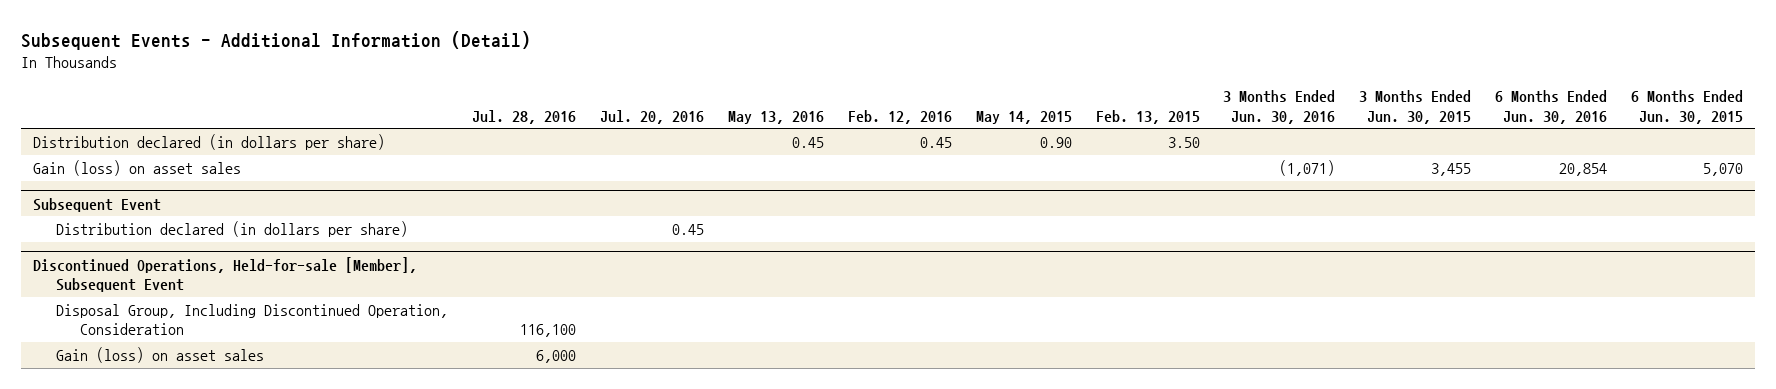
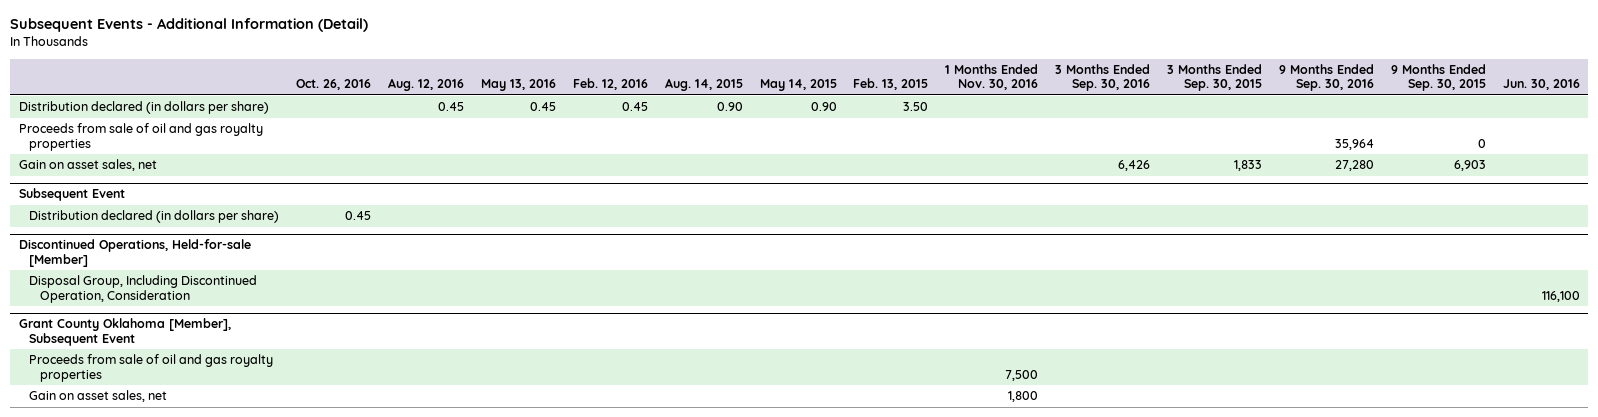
[472,109,577,124] Jul. 28, 2016 -> none
[600,109,705,124] Jul. 20, 2016 -> none
[1223,89,1336,124] 3 Months Ended Jun. 30, 2016 -> none
[1359,89,1472,124] 3 Months Ended Jun. 30, 2015 -> none
[1495,89,1608,124] 6 Months Ended Jun. 30, 2016 -> none
[1631,89,1744,124] 6 Months Ended Jun. 30, 2015 -> none
none -> [296,79,372,91] Oct. 26, 2016
none -> [388,78,465,92] Aug. 12, 2016
none -> [664,78,743,92] Aug. 14, 2015
none -> [945,63,1039,91] 1 Months Ended Nov. 30, 2016
none -> [1055,63,1151,92] 3 Months Ended Sep. 30, 2016
none -> [1167,63,1263,92] 3 Months Ended Sep. 30, 2015
none -> [1278,63,1374,92] 9 Months Ended Sep. 30, 2016
none -> [1390,63,1486,92] 9 Months Ended Sep. 30, 2015
none -> [1502,79,1580,91] Jun. 30, 2016
none -> [18,123,263,151] Proceeds from sale of oil and gas royalty properties
[32,159,241,176] Gain (loss) on asset sales -> [18,159,157,172] Gain on asset sales, net
[32,256,417,293] Discontinued Operations, Held-for-sale [Member], Subsequent Event -> [18,239,251,268] Discontinued Operations, Held-for-sale [Member]
[56,346,265,363] Gain (loss) on asset sales -> none
none -> [18,318,231,347] Grant County Oklahoma [Member], Subsequent Event
none -> [29,354,274,382] Proceeds from sale of oil and gas royalty properties
none -> [29,390,168,403] Gain on asset sales, net

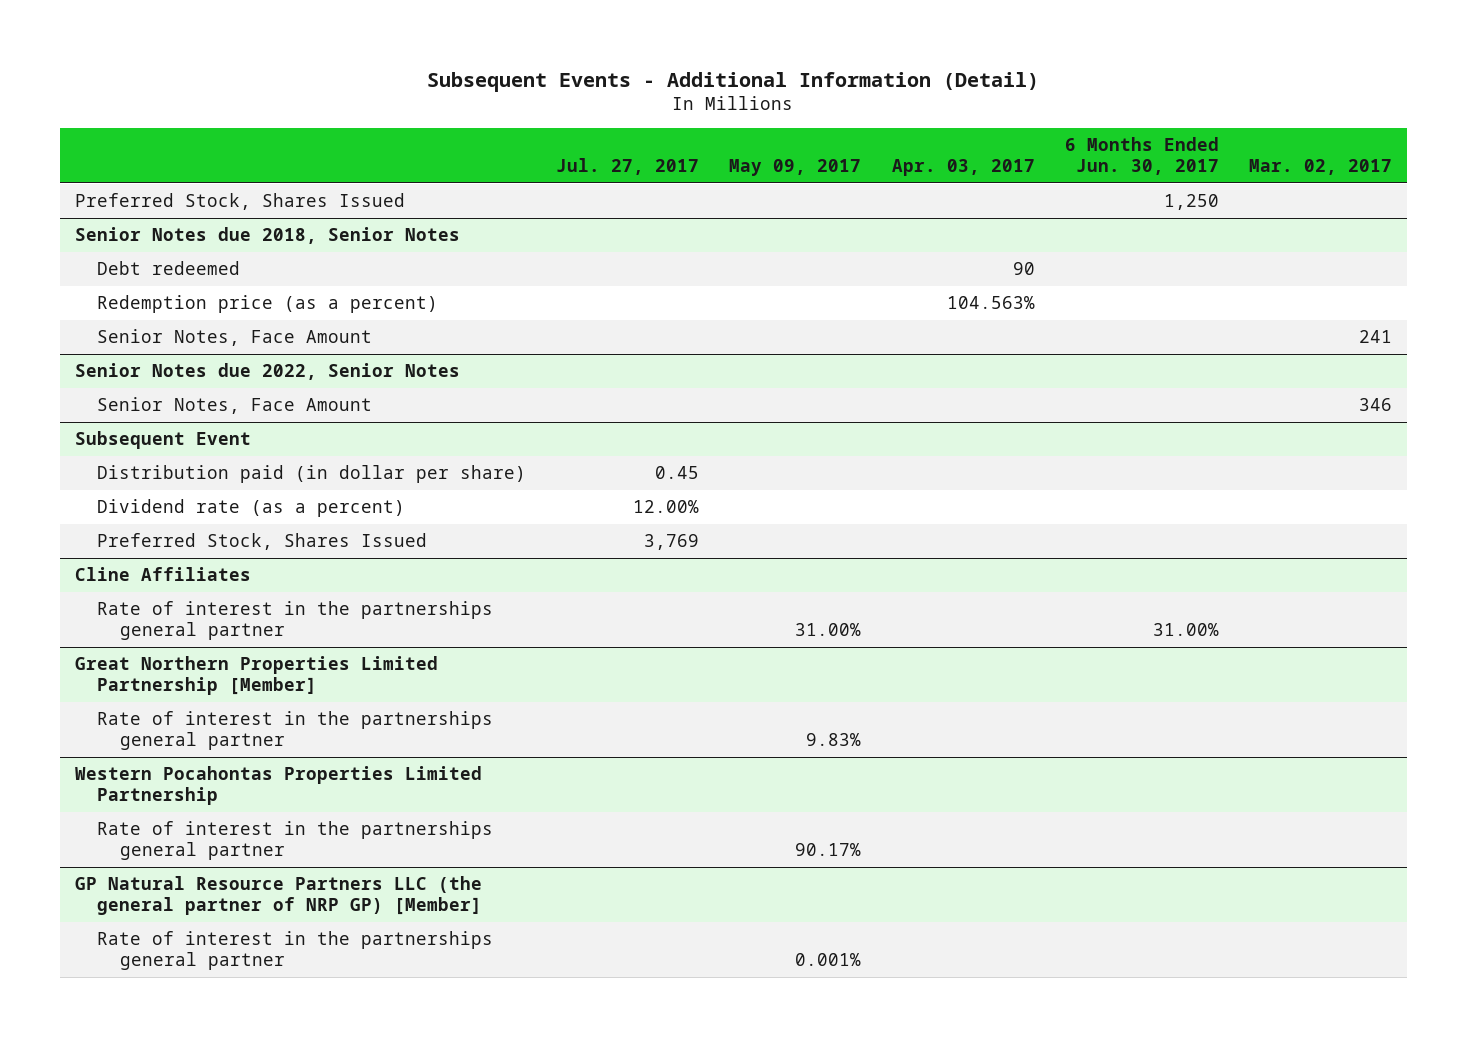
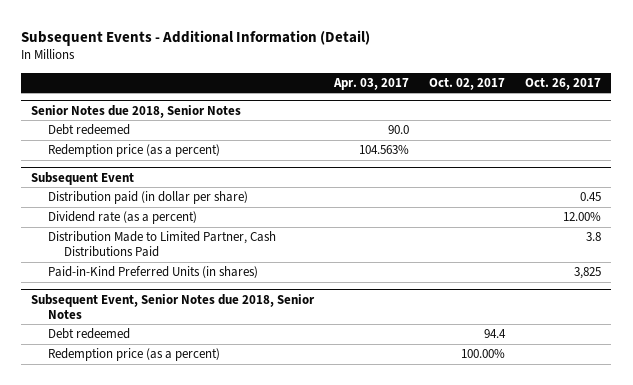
[556,157,700,175] Jul. 27, 2017 -> none
[729,158,862,176] May 09, 2017 -> none
[1064,136,1219,175] 6 Months Ended Jun. 30, 2017 -> none
[1248,158,1392,175] Mar. 02, 2017 -> none
none -> [429,77,506,90] Oct. 02, 2017
none -> [525,77,602,90] Oct. 26, 2017
[74,193,405,211] Preferred Stock, Shares Issued -> none
[1012,262,1035,276] 90 -> [388,125,410,135] 90.0
[97,329,373,347] Senior Notes, Face Amount -> none
[74,363,460,381] Senior Notes due 2022, Senior Notes -> none
[97,397,373,415] Senior Notes, Face Amount -> none
[74,567,251,582] Cline Affiliates -> none
[97,601,494,641] Rate of interest in the partnerships general partner -> none
[74,656,438,696] Great Northern Properties Limited Partnership [Member] -> none
[97,711,494,751] Rate of interest in the partnerships general partner -> none
[74,766,482,806] Western Pocahontas Properties Limited Partnership -> none
[97,821,494,861] Rate of interest in the partnerships general partner -> none
[74,876,483,916] GP Natural Resource Partners LLC (the general partner of NRP GP) [Member] -> none
[97,931,494,971] Rate of interest in the partnerships general partner -> none
none -> [47,231,276,258] Distribution Made to Limited Partner, Cash Distributions Paid
[97,533,428,551] Preferred Stock, Shares Issued -> [47,266,258,279] Paid-in-Kind Preferred Units (in shares)
none -> [31,293,316,320] Subsequent Event, Senior Notes due 2018, Senior Notes
none -> [47,328,130,340] Debt redeemed
none -> [47,348,220,362] Redemption price (as a percent)

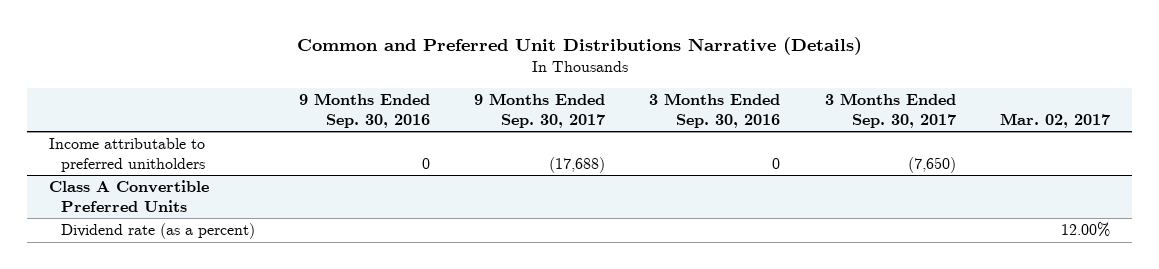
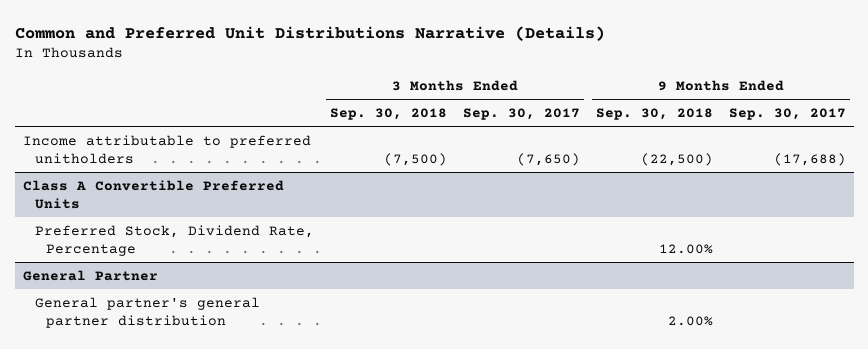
[298,93,430,128] 9 Months Ended Sep. 30, 2016 -> none
[649,93,781,128] 3 Months Ended Sep. 30, 2016 -> none
[1000,112,1111,128] Mar. 02, 2017 -> none
none -> [329,107,447,120] Sep. 30, 2018
none -> [595,107,713,120] Sep. 30, 2018
[60,223,255,240] Dividend rate (as a percent) -> [34,224,314,257] Preferred Stock, Dividend Rate, Percentage
none -> [22,269,158,281] General Partner
none -> [34,296,260,329] General partner's general partner distribution

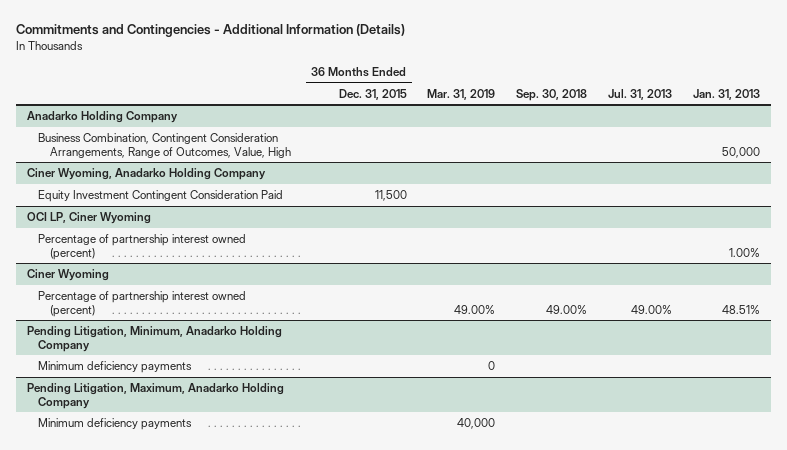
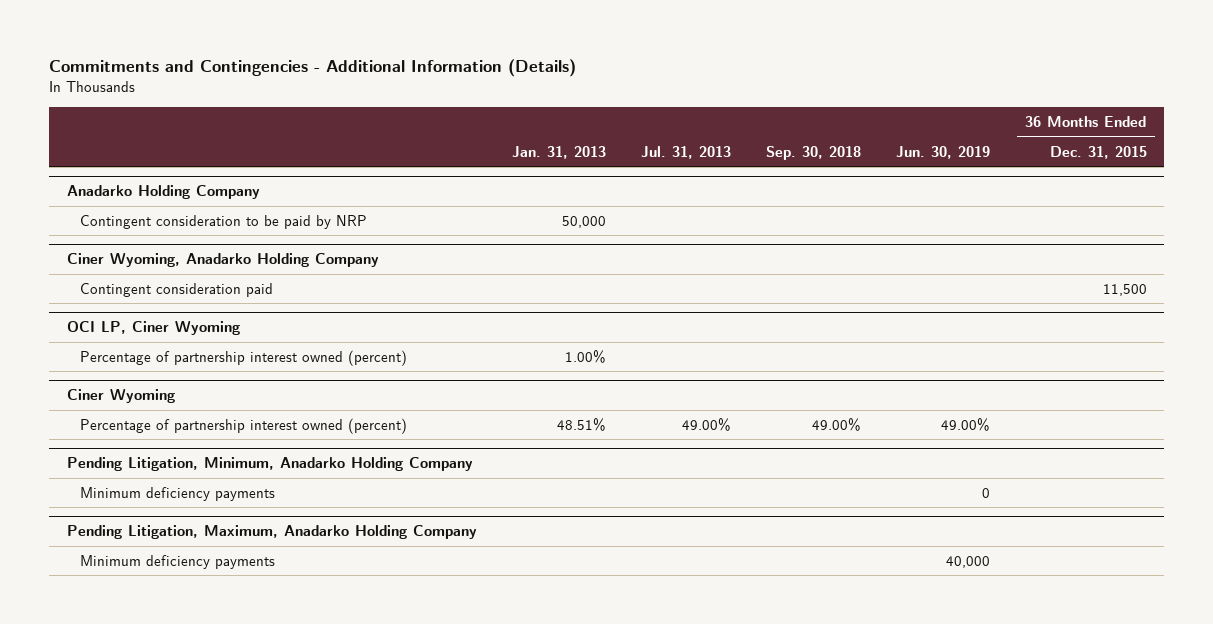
[427,88,496,100] Mar. 31, 2019 -> none
none -> [896,145,991,159] Jun. 30, 2019
[38,133,291,158] Business Combination, Contingent Consideration Arrangements, Range of Outcomes, Value, High -> [79,214,367,229] Contingent consideration to be paid by NRP
[38,190,284,203] Equity Investment Contingent Consideration Paid -> [79,282,273,297] Contingent consideration paid

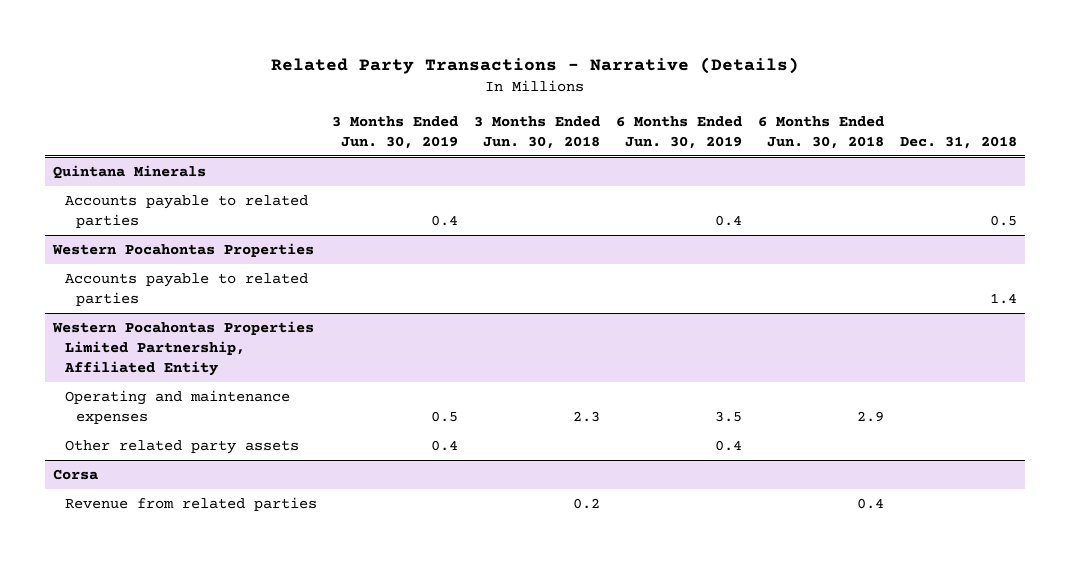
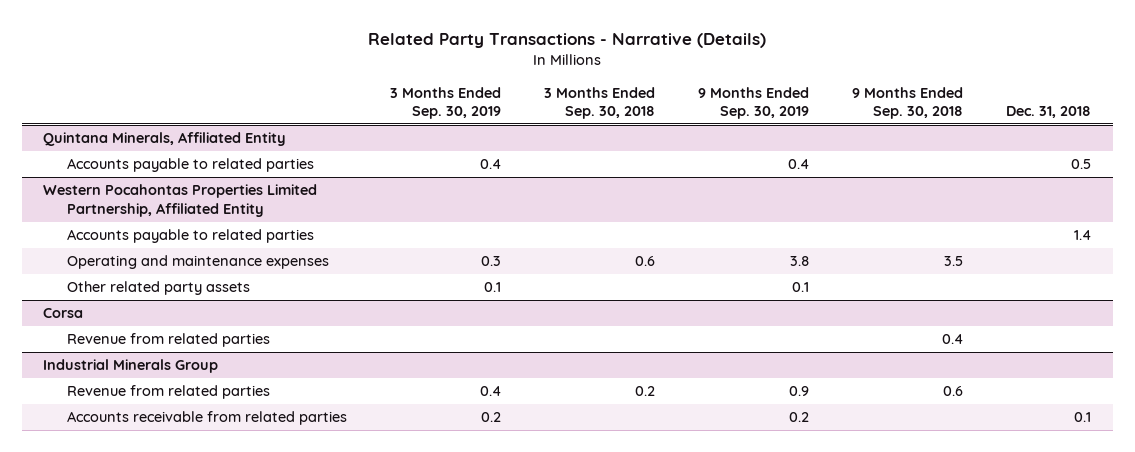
[332,115,459,149] 3 Months Ended Jun. 30, 2019 -> none
[474,115,601,149] 3 Months Ended Jun. 30, 2018 -> none
[616,115,743,149] 6 Months Ended Jun. 30, 2019 -> none
[757,115,884,149] 6 Months Ended Jun. 30, 2018 -> none
none -> [389,86,501,119] 3 Months Ended Sep. 30, 2019
none -> [543,86,655,119] 3 Months Ended Sep. 30, 2018
none -> [698,86,810,119] 9 Months Ended Sep. 30, 2019
none -> [852,86,964,119] 9 Months Ended Sep. 30, 2018
[53,165,207,180] Quintana Minerals -> [43,132,287,147] Quintana Minerals, Affiliated Entity
[52,243,315,258] Western Pocahontas Properties -> none
[64,273,308,307] Accounts payable to related parties -> none
none -> [66,229,314,244] Accounts payable to related parties
none -> [43,359,219,374] Industrial Minerals Group
none -> [66,385,270,400] Revenue from related parties
none -> [66,411,347,426] Accounts receivable from related parties

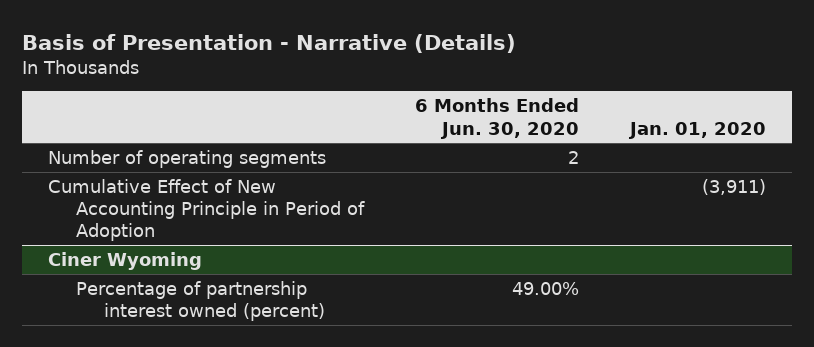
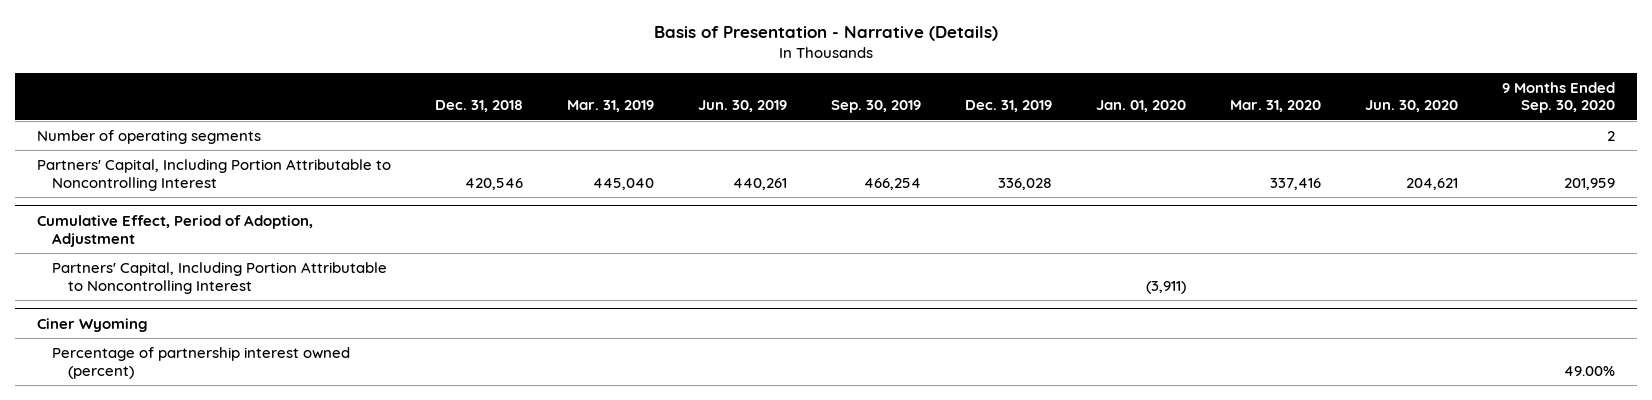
[415,98,580,139] 6 Months Ended Jun. 30, 2020 -> none
none -> [434,100,523,113] Dec. 31, 2018
none -> [566,100,654,113] Mar. 31, 2019
none -> [697,100,787,113] Jun. 30, 2019
none -> [830,100,921,114] Sep. 30, 2019
none -> [964,100,1052,113] Dec. 31, 2019
none -> [1229,100,1321,113] Mar. 31, 2020
none -> [1364,100,1458,113] Jun. 30, 2020
none -> [1501,81,1615,114] 9 Months Ended Sep. 30, 2020
[47,178,365,242] Cumulative Effect of New Accounting Principle in Period of Adoption -> none
none -> [36,158,391,191] Partners' Capital, Including Portion Attributable to Noncontrolling Interest
none -> [36,214,313,247] Cumulative Effect, Period of Adoption, Adjustment
none -> [52,261,388,294] Partners' Capital, Including Portion Attributable to Noncontrolling Interest

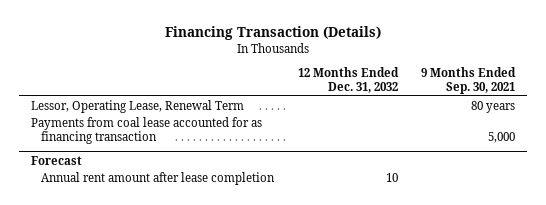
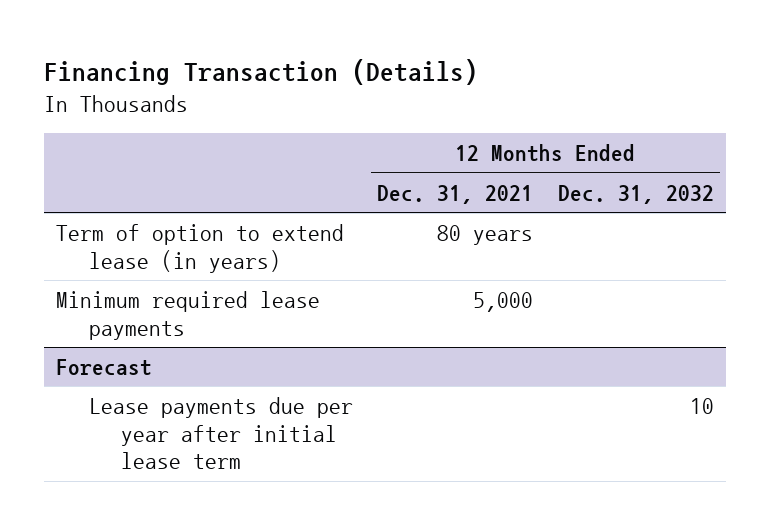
[421,67,517,95] 9 Months Ended Sep. 30, 2021 -> none
none -> [377,184,534,204] Dec. 31, 2021
[30,99,244,113] Lessor, Operating Lease, Renewal Term -> [56,223,345,273] Term of option to extend lease (in years)
[30,116,262,144] Payments from coal lease accounted for as financing transaction -> [56,290,321,340] Minimum required lease payments
[41,171,276,185] Annual rent amount after lease completion -> [88,396,353,470] Lease payments due per year after initial lease term

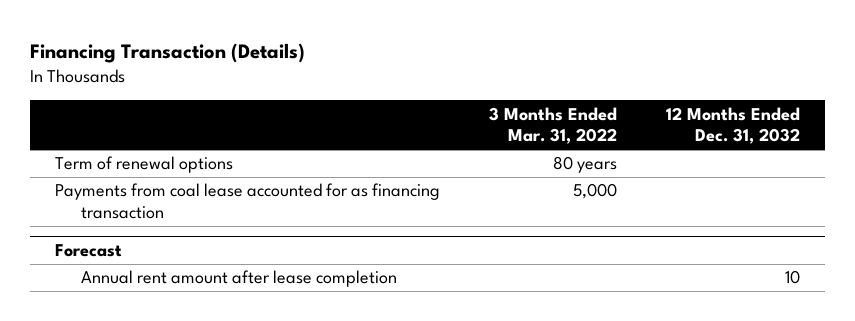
[377,184,534,204] Dec. 31, 2021 -> none
none -> [488,106,617,145] 3 Months Ended Mar. 31, 2022
[56,223,345,273] Term of option to extend lease (in years) -> [54,156,233,174] Term of renewal options
[56,290,321,340] Minimum required lease payments -> [54,183,440,219] Payments from coal lease accounted for as financing transaction
[88,396,353,470] Lease payments due per year after initial lease term -> [80,270,397,288] Annual rent amount after lease completion

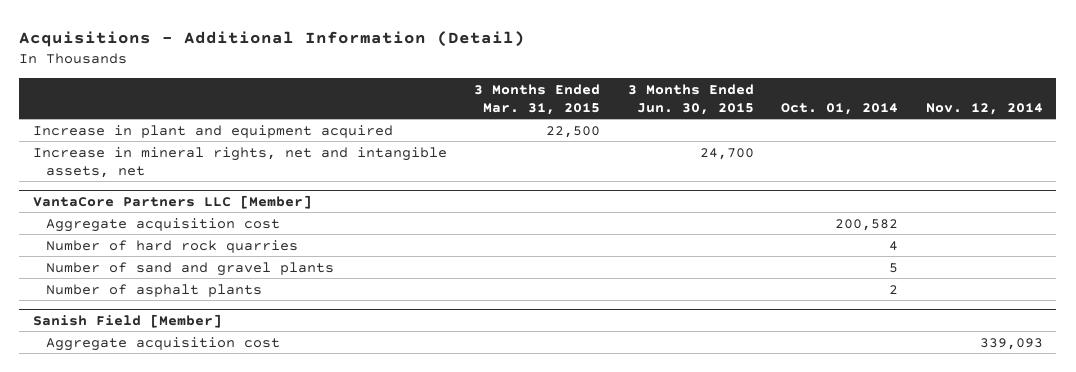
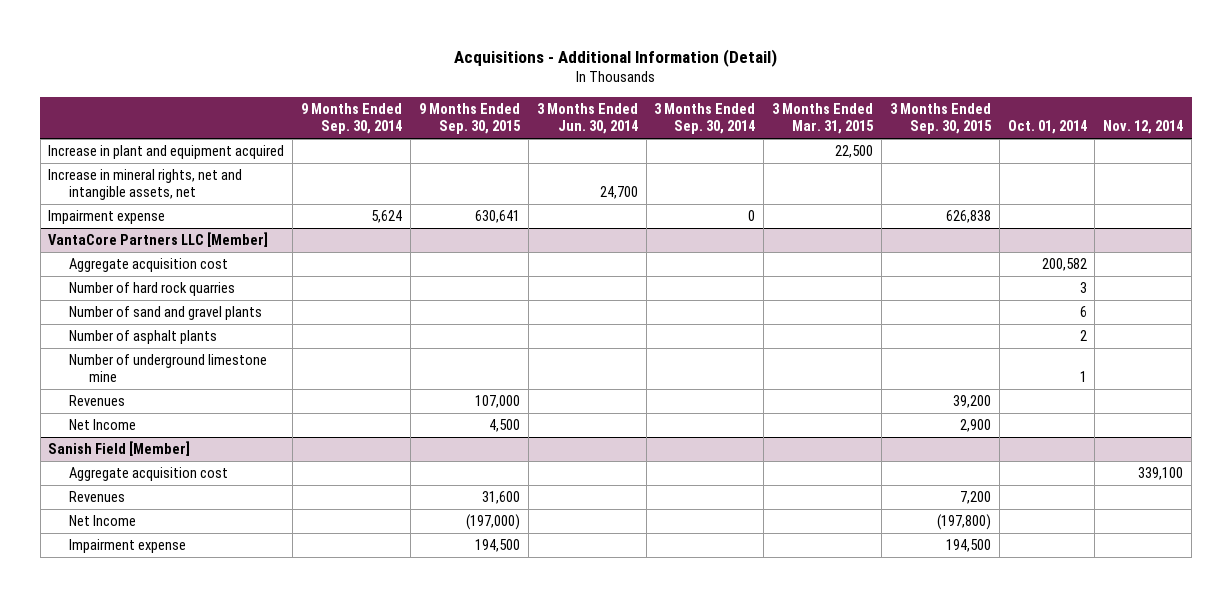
[627,83,754,115] 3 Months Ended Jun. 30, 2015 -> none
none -> [301,102,403,135] 9 Months Ended Sep. 30, 2014
none -> [418,102,521,135] 9 Months Ended Sep. 30, 2015
none -> [536,102,638,135] 3 Months Ended Jun. 30, 2014
none -> [654,102,756,135] 3 Months Ended Sep. 30, 2014
none -> [889,102,992,135] 3 Months Ended Sep. 30, 2015
none -> [48,209,166,224] Impairment expense
[889,240,899,251] 4 -> [1079,281,1087,293] 3
[889,262,899,273] 5 -> [1079,305,1087,317] 6
none -> [68,353,267,383] Number of underground limestone mine
none -> [68,394,125,406] Revenues
none -> [68,418,136,430] Net Income
[979,337,1043,350] 339,093 -> [1138,466,1184,480] 339,100
none -> [68,490,125,502] Revenues
none -> [68,514,136,526] Net Income
none -> [68,538,186,553] Impairment expense

